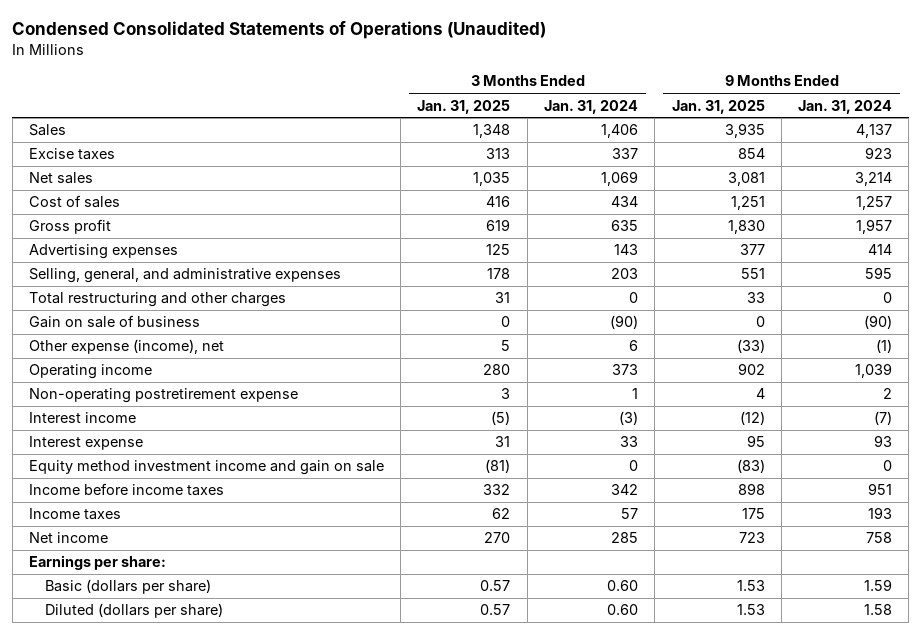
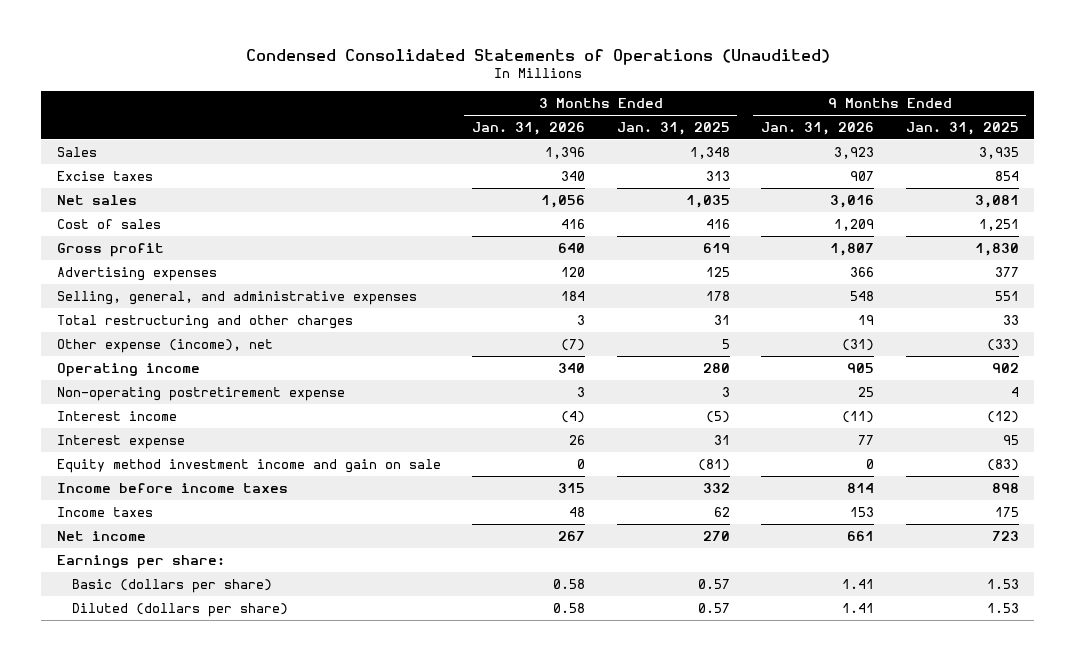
[543,99,638,114] Jan. 31, 2024 -> none
[798,99,893,114] Jan. 31, 2024 -> none
none -> [472,121,586,135] Jan. 31, 2026
none -> [761,121,875,135] Jan. 31, 2026
[28,315,200,329] Gain on sale of business -> none

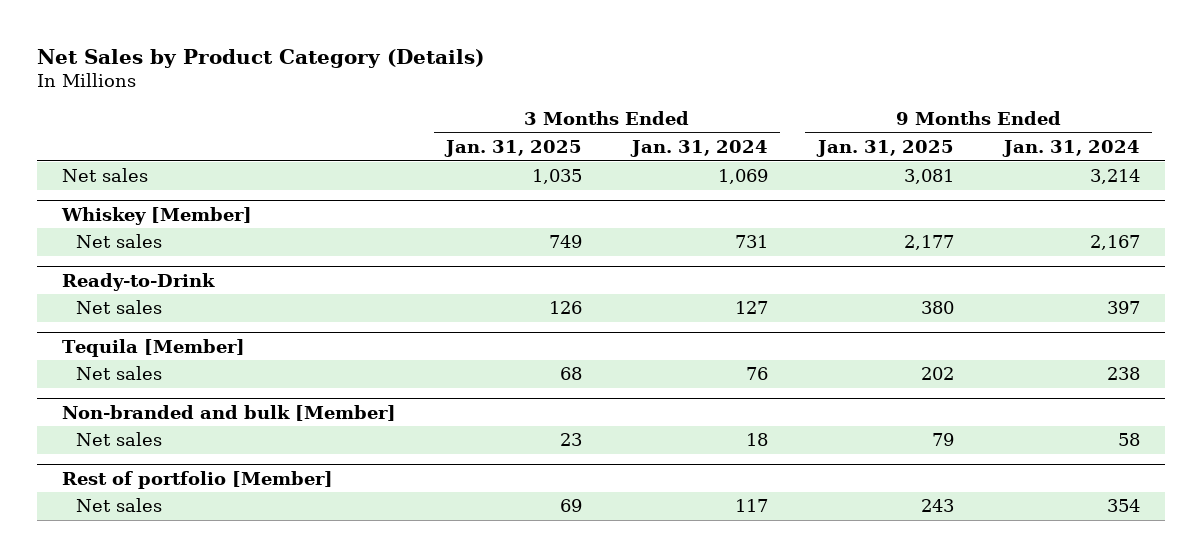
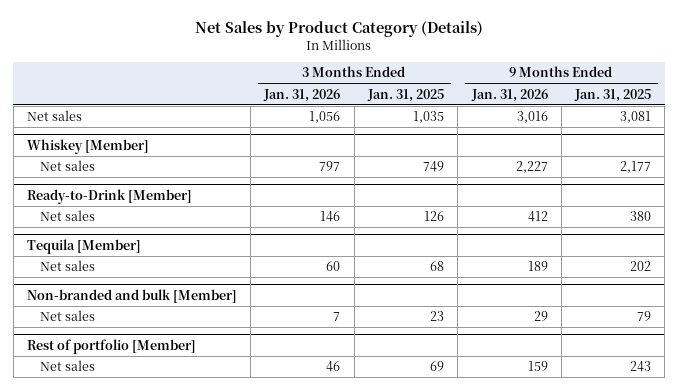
[629,139,768,157] Jan. 31, 2024 -> none
[1001,139,1140,157] Jan. 31, 2024 -> none
none -> [263,88,341,102] Jan. 31, 2026
none -> [470,88,548,102] Jan. 31, 2026
[62,272,216,291] Ready-to-Drink -> [26,188,192,204] Ready-to-Drink [Member]

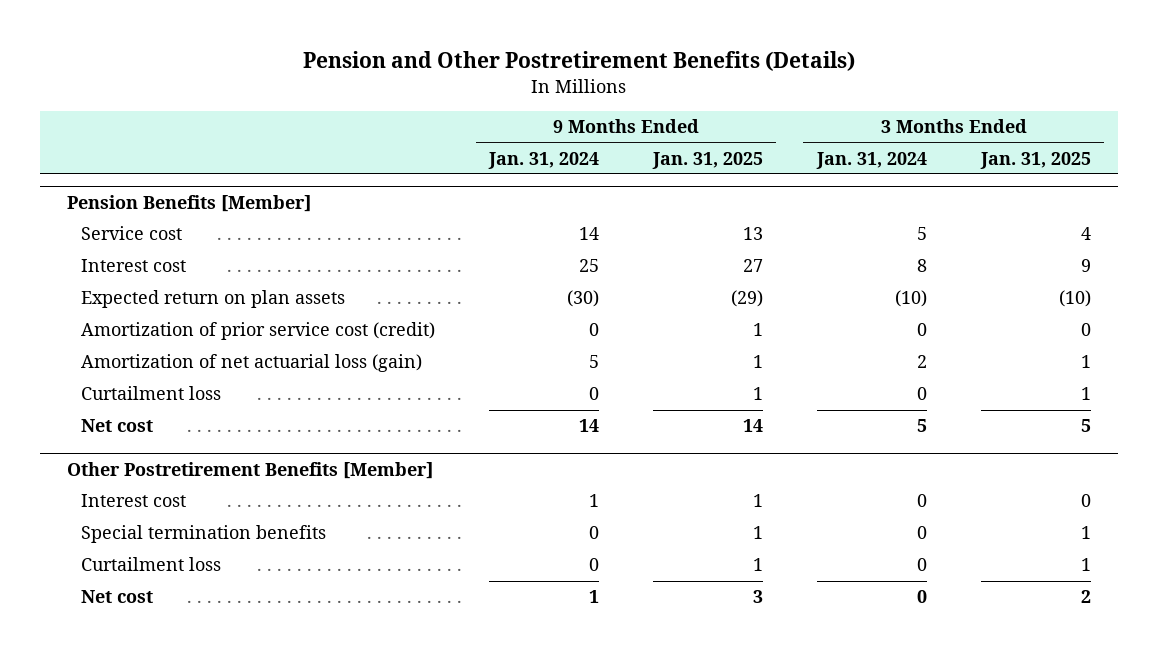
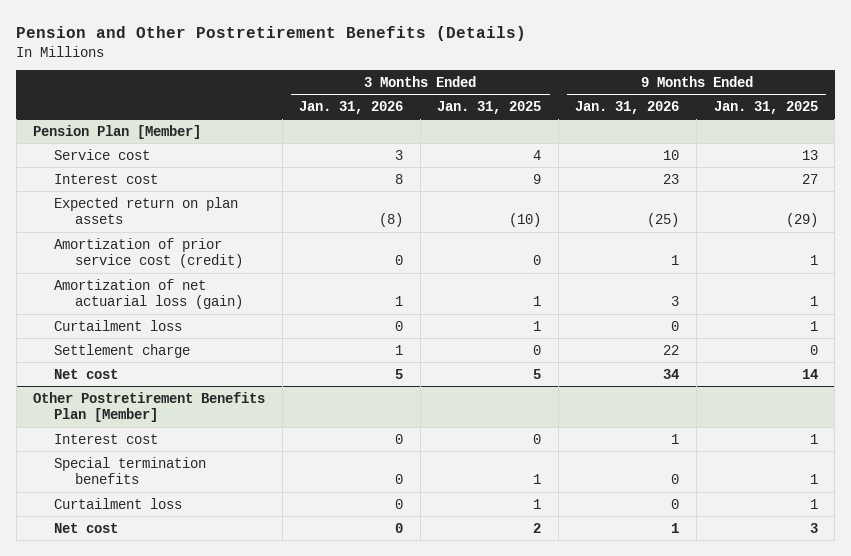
[488,151,600,169] Jan. 31, 2024 -> none
[815,151,927,169] Jan. 31, 2024 -> none
none -> [299,100,404,114] Jan. 31, 2026
none -> [575,100,680,114] Jan. 31, 2026
[66,194,311,212] Pension Benefits [Member] -> [33,124,202,139] Pension Plan [Member]
none -> [54,343,191,358] Settlement charge
[66,461,433,479] Other Postretirement Benefits [Member] -> [33,391,266,423] Other Postretirement Benefits Plan [Member]

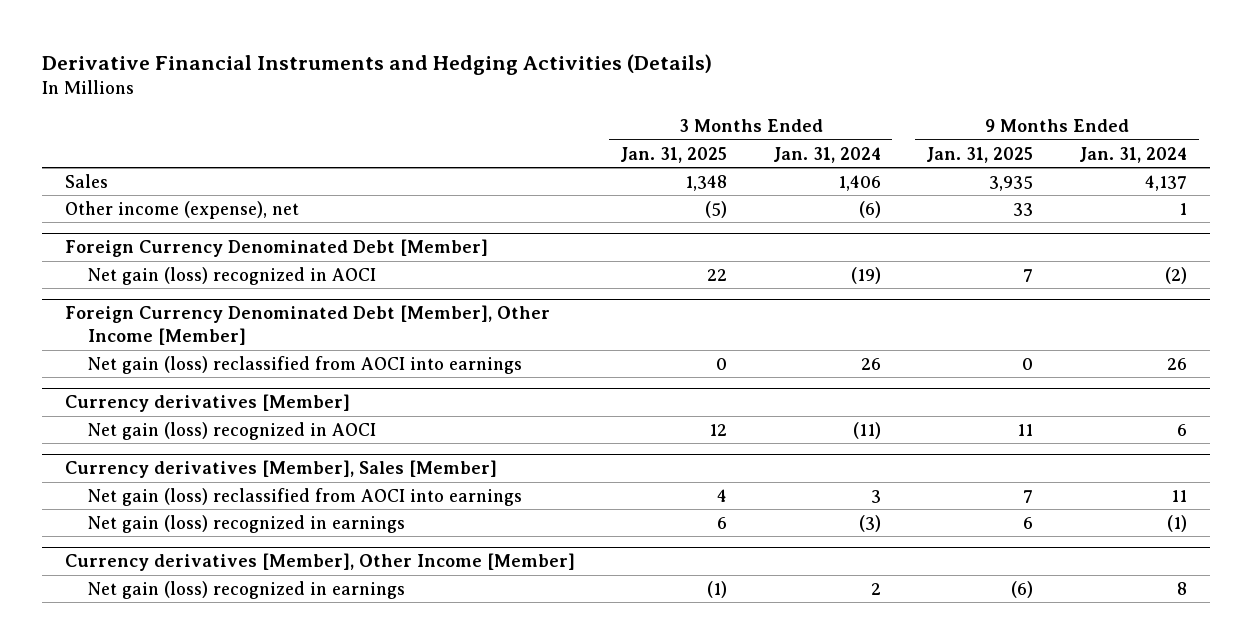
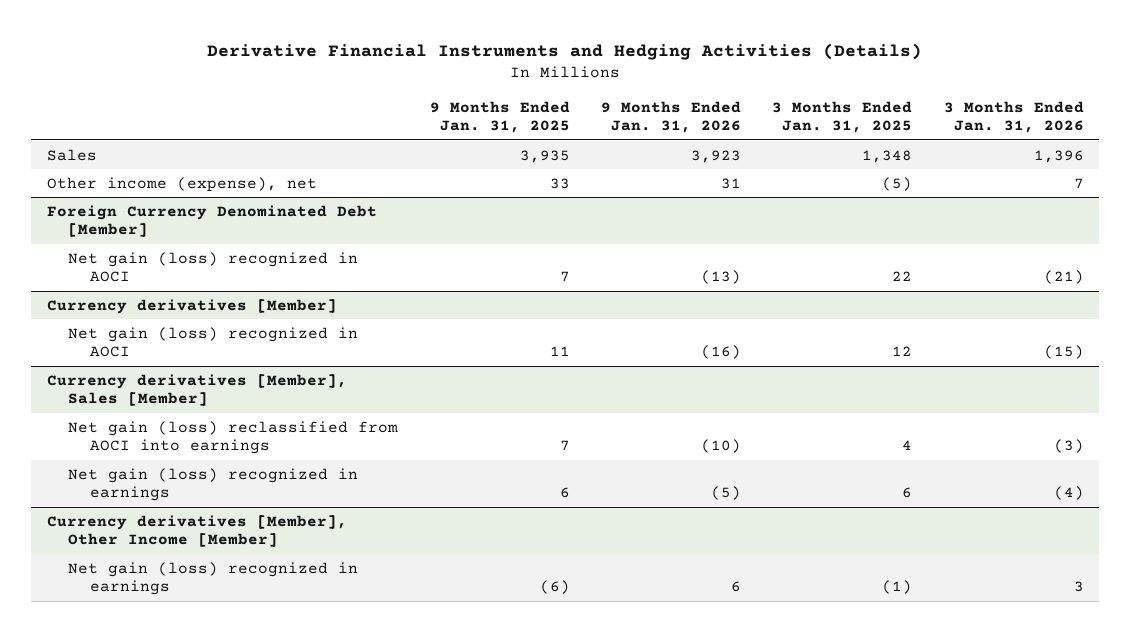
[772,146,881,163] Jan. 31, 2024 -> none
[1079,146,1188,163] Jan. 31, 2024 -> none
none -> [601,100,742,133] 9 Months Ended Jan. 31, 2026
none -> [943,100,1084,133] 3 Months Ended Jan. 31, 2026
[64,305,550,346] Foreign Currency Denominated Debt [Member], Other Income [Member] -> none
[88,355,523,374] Net gain (loss) reclassified from AOCI into earnings -> none

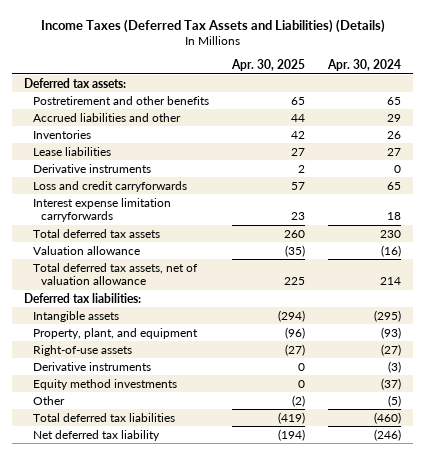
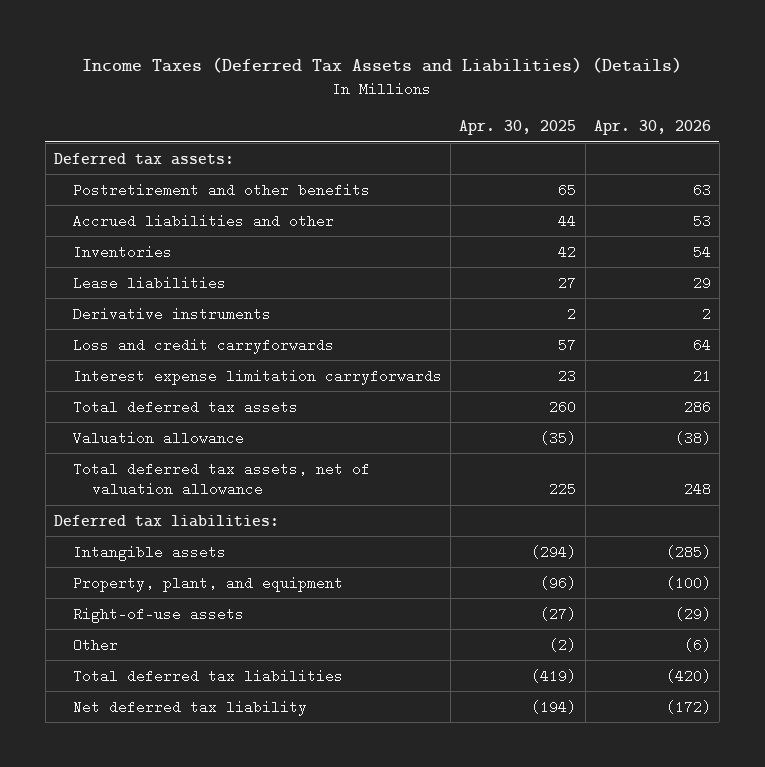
[327,59,402,72] Apr. 30, 2024 -> none
none -> [593,120,711,136] Apr. 30, 2026
[32,361,151,371] Derivative instruments -> none
[32,378,177,390] Equity method investments -> none

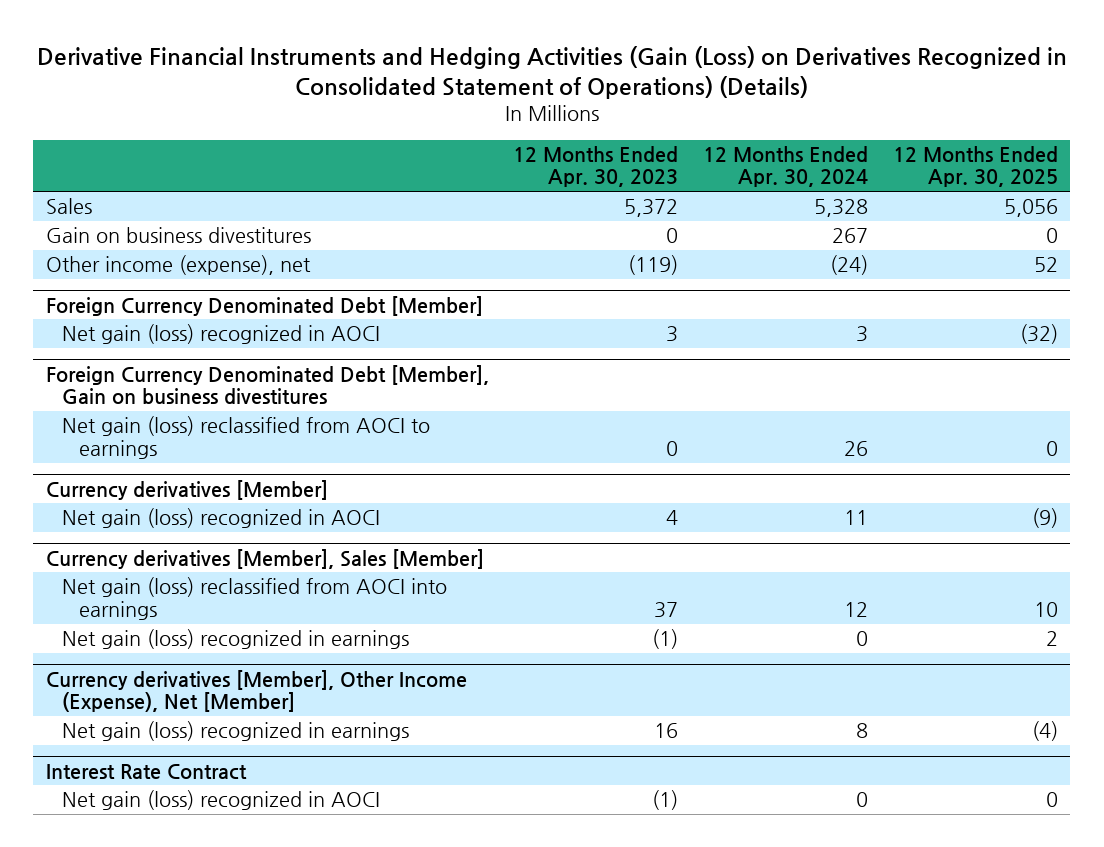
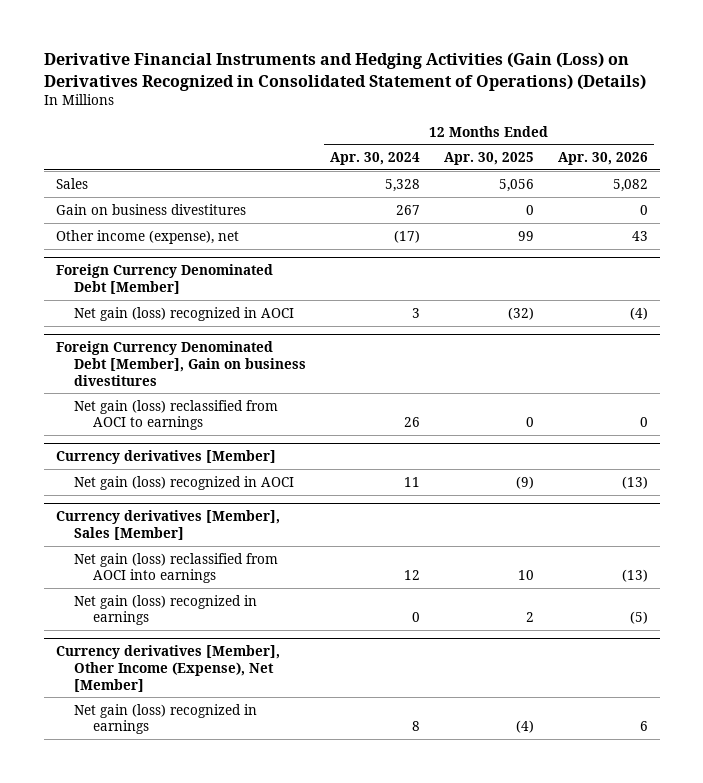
[513,145,679,188] 12 Months Ended Apr. 30, 2023 -> none
none -> [557,152,648,166] Apr. 30, 2026
[830,255,869,276] (24) -> [393,229,420,243] (17)
[1033,257,1058,273] 52 -> [517,230,534,241] 99
[45,763,247,780] Interest Rate Contract -> none
[62,790,381,811] Net gain (loss) recognized in AOCI -> none

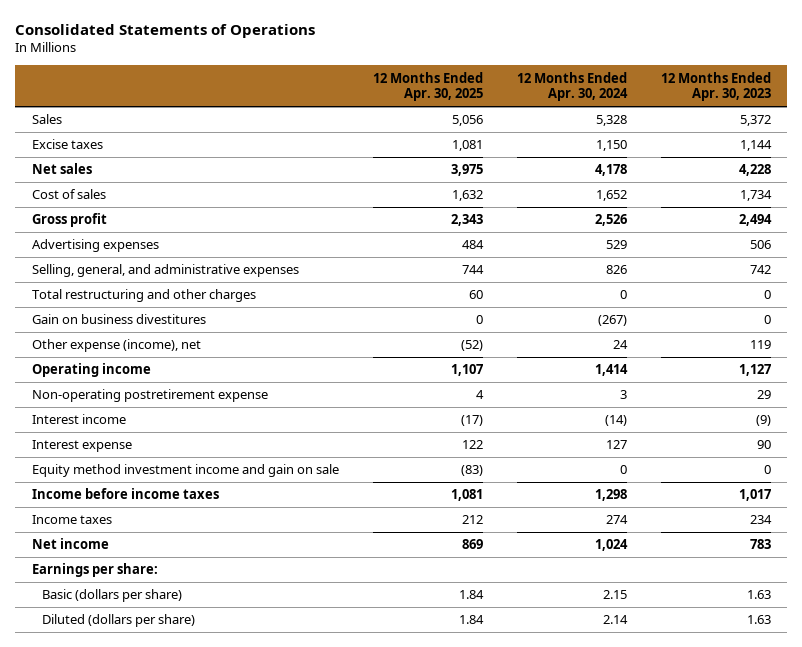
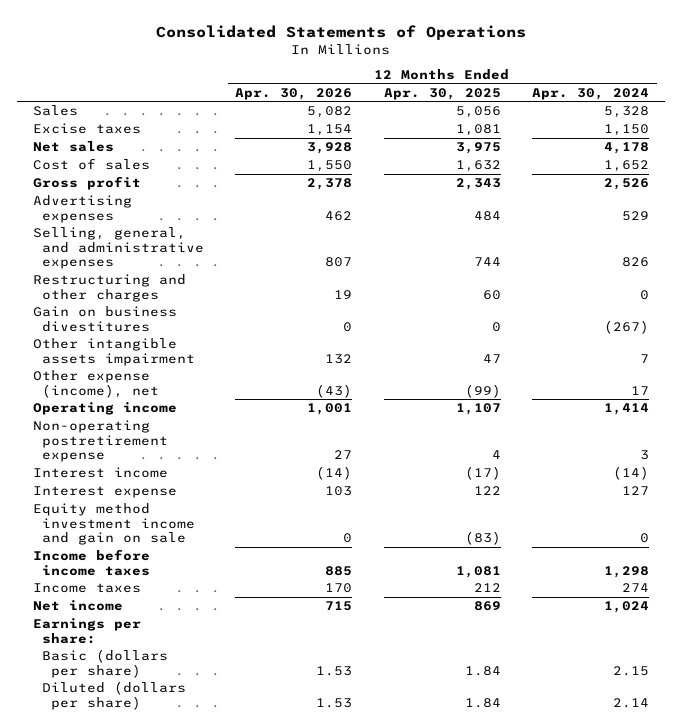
[660,71,771,102] 12 Months Ended Apr. 30, 2023 -> none
none -> [235,87,353,100] Apr. 30, 2026
[31,289,256,303] Total restructuring and other charges -> [33,274,187,302] Restructuring and other charges
none -> [33,338,196,366] Other intangible assets impairment
[460,340,483,352] (52) -> [464,383,501,398] (99)
[612,340,628,350] 24 -> [631,385,650,395] 17

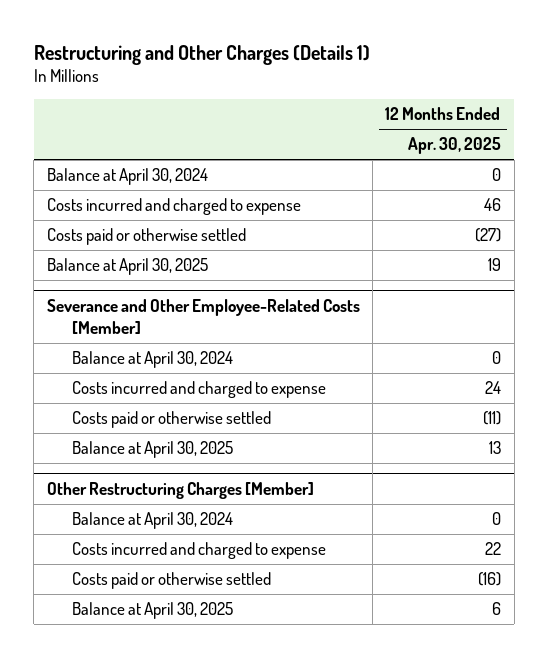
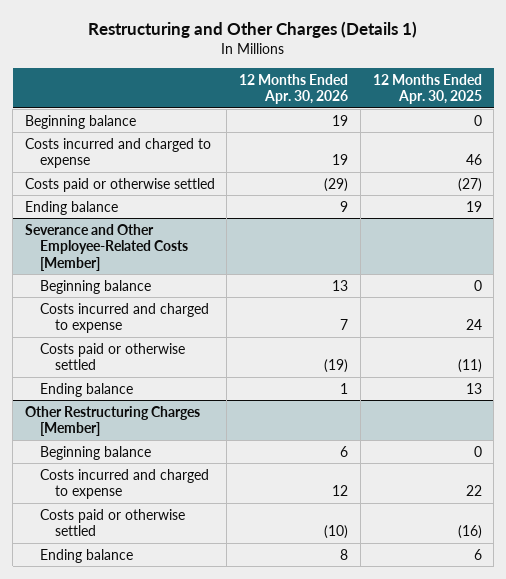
none -> [239,73,349,105] 12 Months Ended Apr. 30, 2026
[46,168,208,186] Balance at April 30, 2024 -> [24,114,136,129] Beginning balance
[46,258,208,276] Balance at April 30, 2025 -> [24,200,118,215] Ending balance
[71,351,233,369] Balance at April 30, 2024 -> [39,279,151,294] Beginning balance
[71,441,233,459] Balance at April 30, 2025 -> [39,382,133,397] Ending balance
[71,512,233,530] Balance at April 30, 2024 -> [39,445,151,460] Beginning balance
[71,602,233,620] Balance at April 30, 2025 -> [39,548,133,563] Ending balance

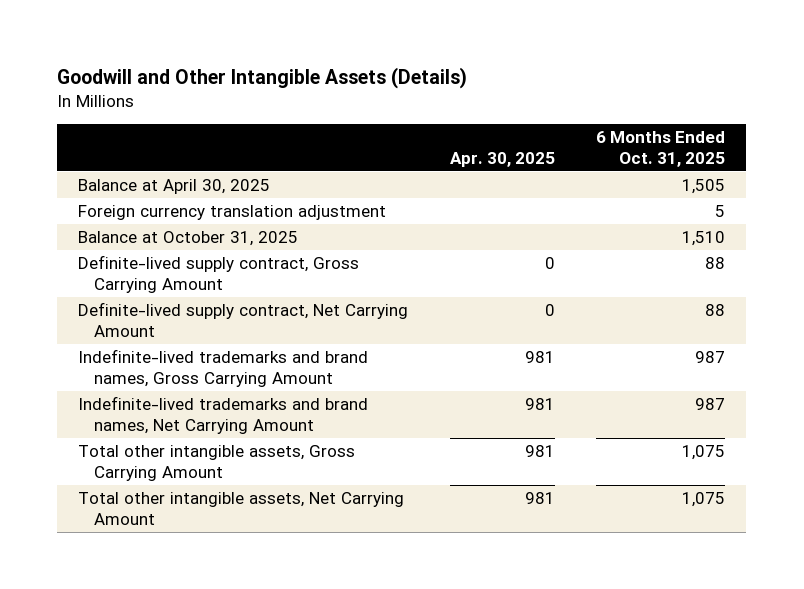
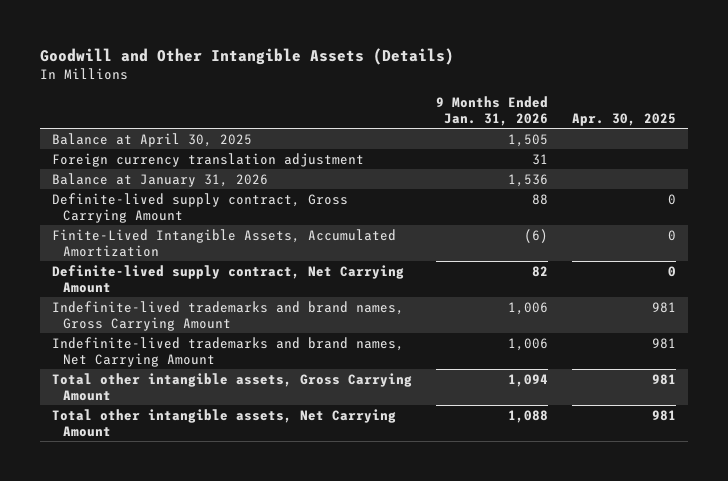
[596,130,726,168] 6 Months Ended Oct. 31, 2025 -> none
none -> [435,95,548,126] 9 Months Ended Jan. 31, 2026
[78,230,299,246] Balance at October 31, 2025 -> [51,172,268,187] Balance at January 31, 2026
none -> [51,228,396,257] Finite-Lived Intangible Assets, Accumulated Amortization

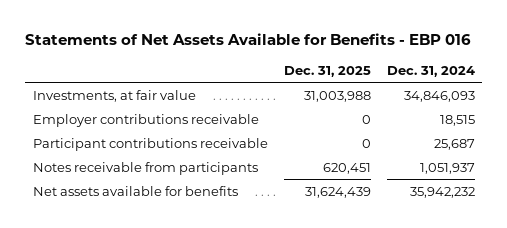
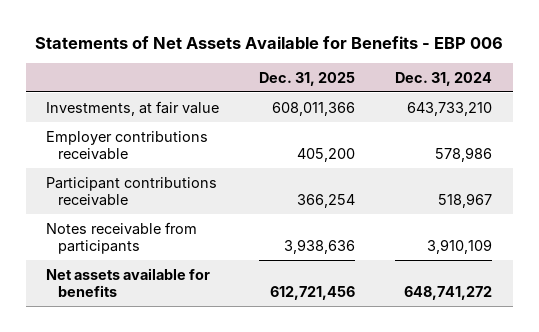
[24,33,471,46] Statements of Net Assets Available for Benefits - EBP 016 -> [35,35,504,49] Statements of Net Assets Available for Benefits - EBP 006
[303,90,371,102] 31,003,988 -> [272,101,356,116] 608,011,366
[403,90,475,102] 34,846,093 -> [407,101,493,116] 643,733,210
[361,114,371,124] 0 -> [297,147,356,162] 405,200
[439,114,475,126] 18,515 -> [435,146,493,162] 578,986
[361,138,371,148] 0 -> [297,193,356,208] 366,254
[433,138,475,150] 25,687 -> [438,192,493,208] 518,967
[322,162,371,174] 620,451 -> [284,238,356,254] 3,938,636
[419,162,475,174] 1,051,937 -> [427,238,493,254] 3,910,109
[304,186,371,198] 31,624,439 -> [270,285,356,300] 612,721,456
[409,186,475,198] 35,942,232 -> [404,285,493,300] 648,741,272

